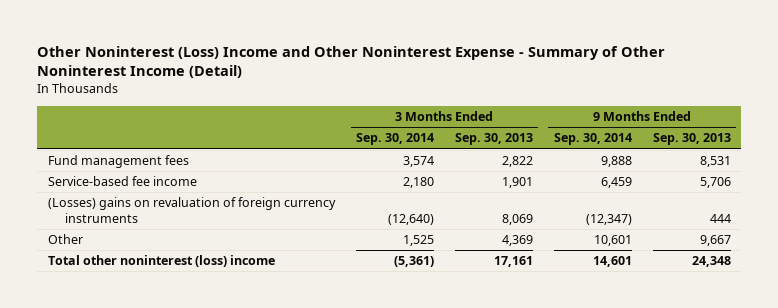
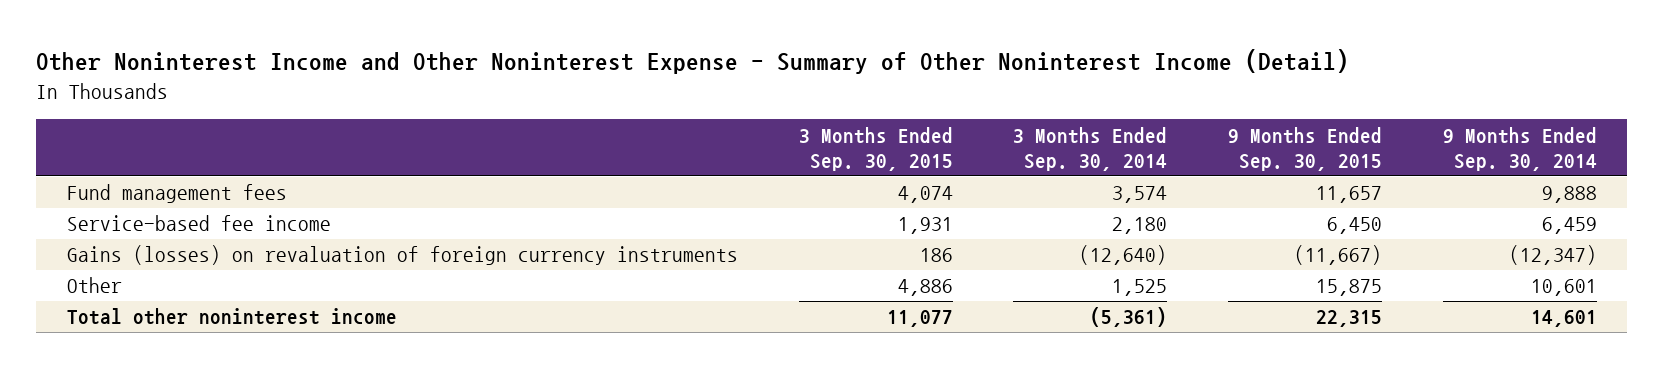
[37,45,666,79] Other Noninterest (Loss) Income and Other Noninterest Expense - Summary of Other Noninterest Income (Detail) -> [36,49,1350,75] Other Noninterest Income and Other Noninterest Expense - Summary of Other Noninterest Income (Detail)
[454,133,533,146] Sep. 30, 2013 -> none
[652,133,731,146] Sep. 30, 2013 -> none
none -> [798,126,953,172] 3 Months Ended Sep. 30, 2015
none -> [1228,126,1383,172] 9 Months Ended Sep. 30, 2015
[47,197,336,223] (Losses) gains on revaluation of foreign currency instruments -> [66,245,738,266] Gains (losses) on revaluation of foreign currency instruments
[47,255,275,268] Total other noninterest (loss) income -> [66,308,397,326] Total other noninterest income

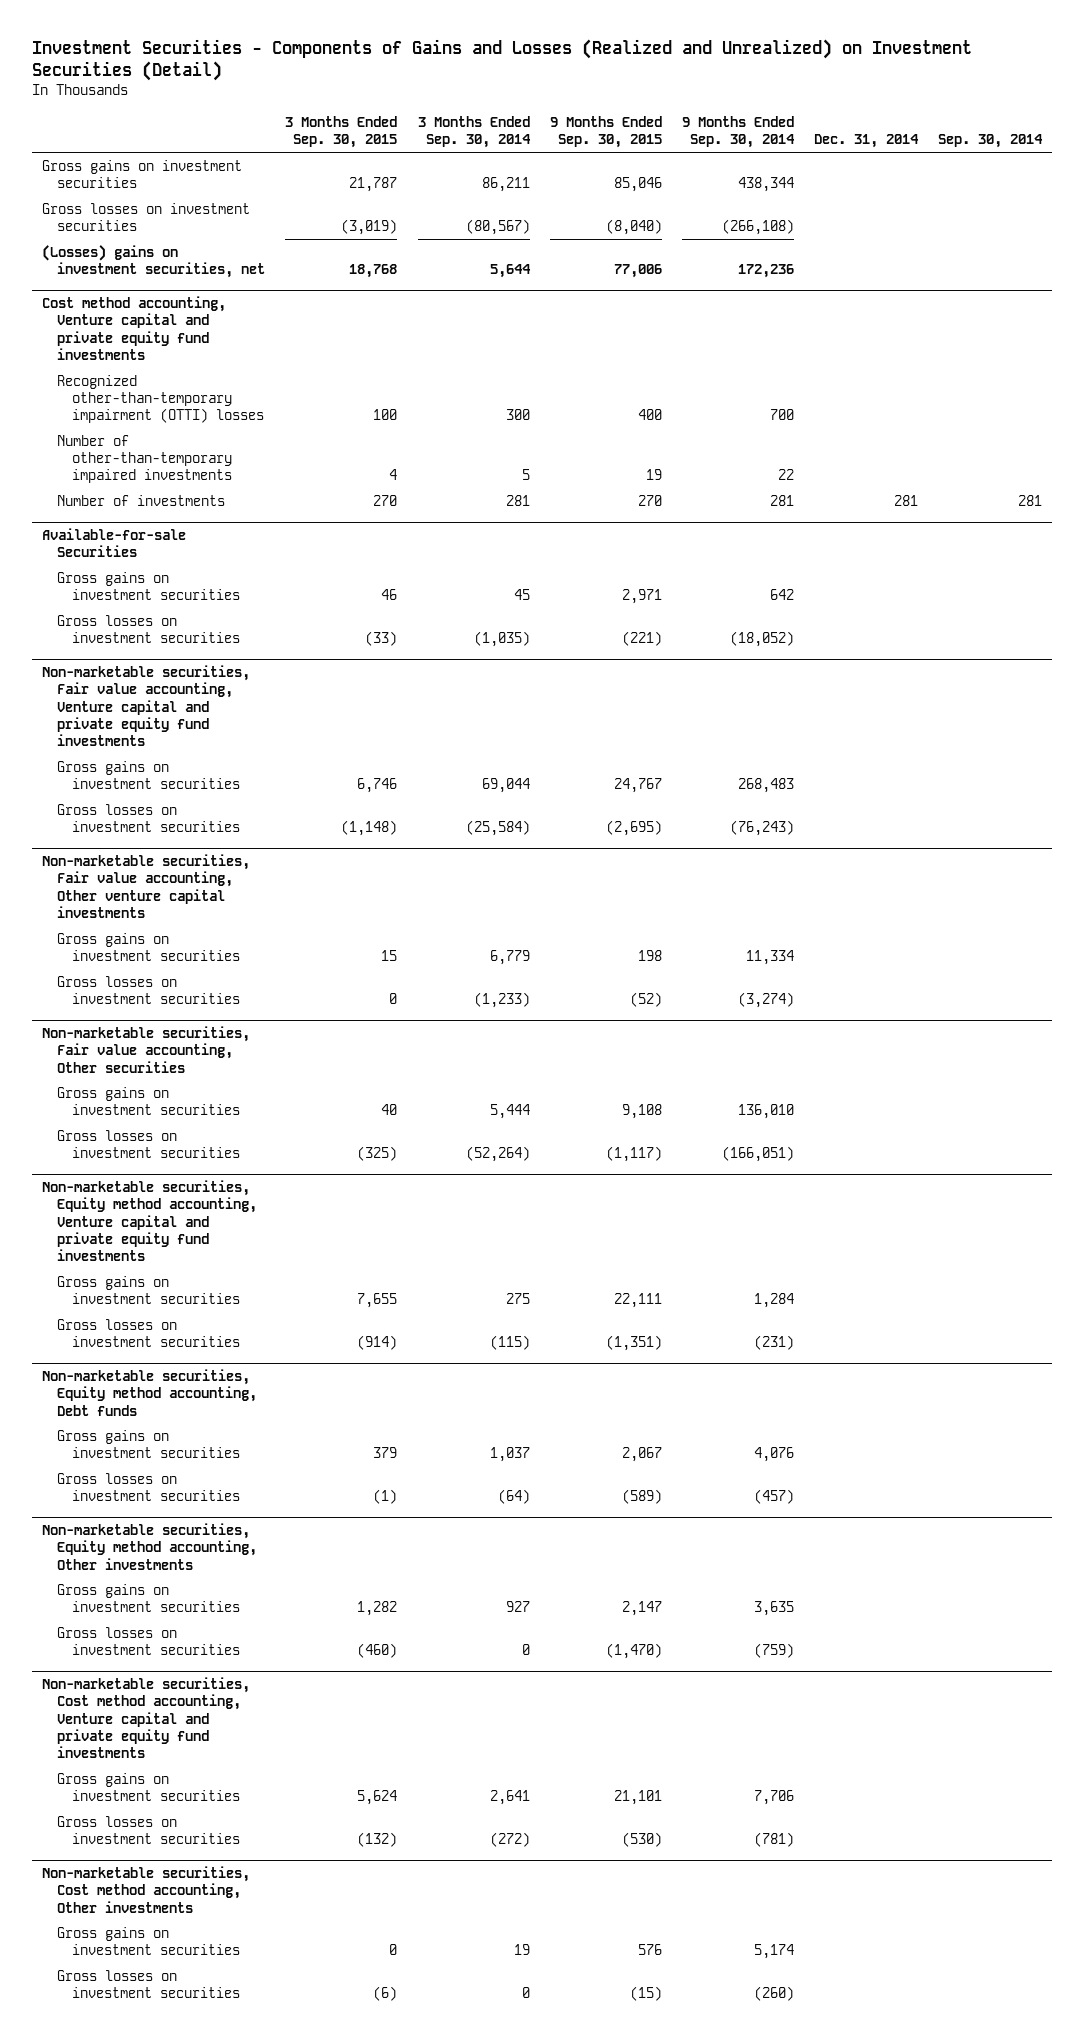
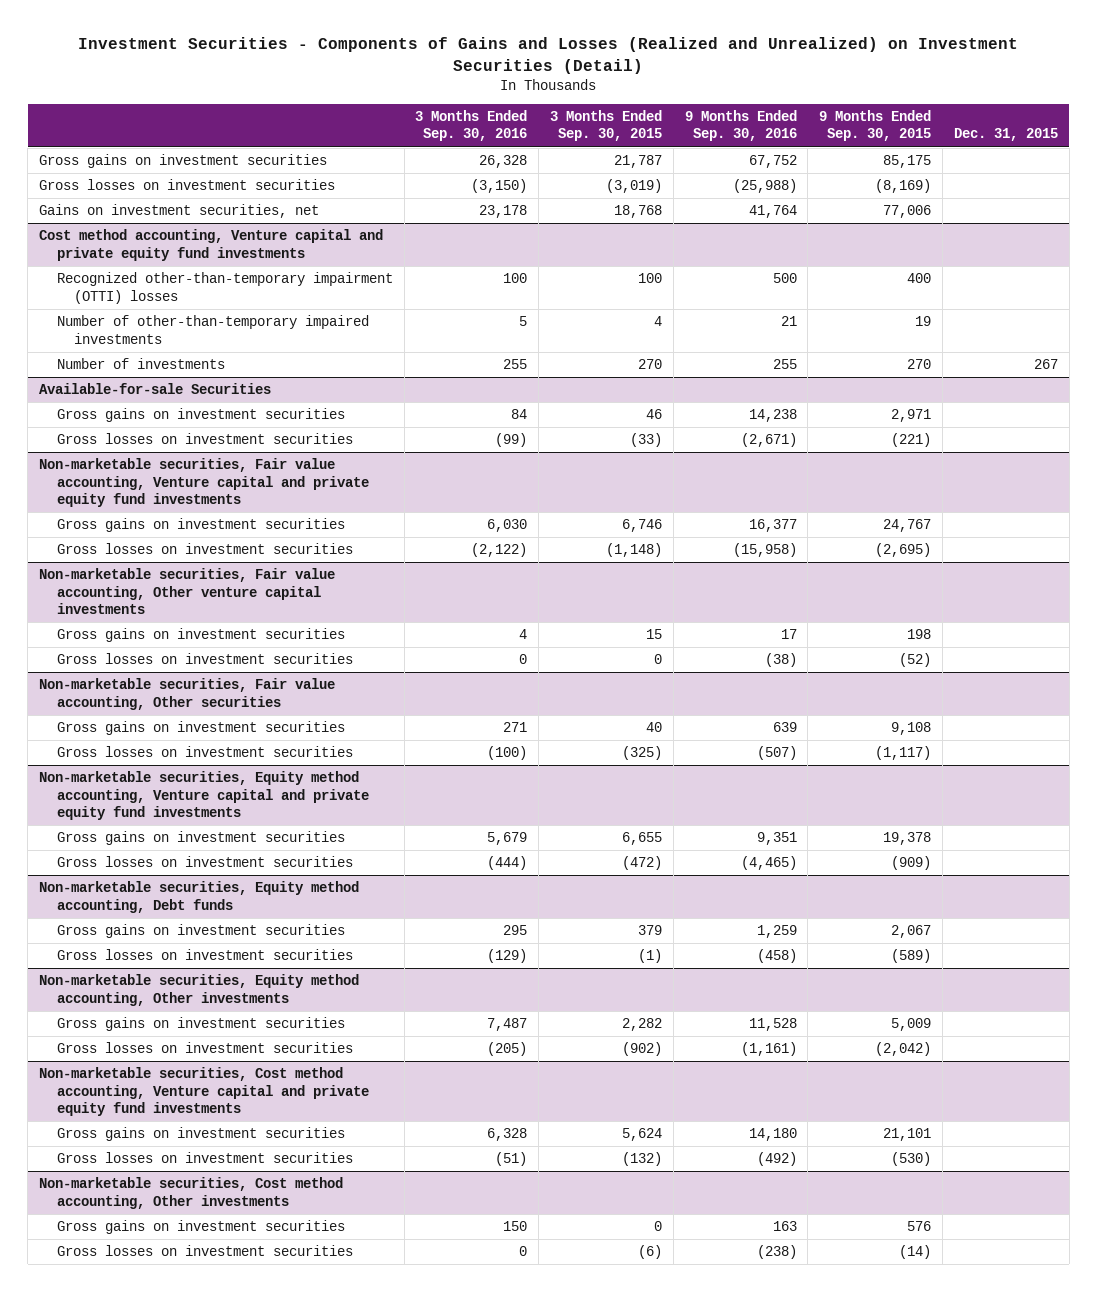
[417,116,531,149] 3 Months Ended Sep. 30, 2014 -> none
[681,116,795,149] 9 Months Ended Sep. 30, 2014 -> none
[814,134,920,149] Dec. 31, 2014 -> none
[938,134,1044,149] Sep. 30, 2014 -> none
none -> [415,110,528,142] 3 Months Ended Sep. 30, 2016
none -> [684,110,797,142] 9 Months Ended Sep. 30, 2016
none -> [953,128,1058,142] Dec. 31, 2015
[613,176,662,192] 85,046 -> [883,155,932,169] 85,175
[605,218,662,235] (8,040) -> [875,179,932,194] (8,169)
[42,244,266,278] (Losses) gains on investment securities, net -> [38,204,319,219] Gains on investment securities, net
[357,1292,398,1308] 7,655 -> [621,832,662,846] 6,655
[613,1292,662,1308] 22,111 -> [883,832,932,846] 19,378
[357,1334,398,1350] (914) -> [621,856,662,871] (472)
[605,1334,662,1351] (1,351) -> [891,856,932,871] (909)
[357,1600,398,1616] 1,282 -> [621,1018,662,1032] 2,282
[621,1600,662,1616] 2,147 -> [891,1018,932,1032] 5,009
[357,1642,398,1658] (460) -> [621,1042,662,1057] (902)
[605,1642,662,1659] (1,470) -> [875,1042,932,1057] (2,042)
[629,1985,662,2001] (15) -> [899,1245,932,1260] (14)

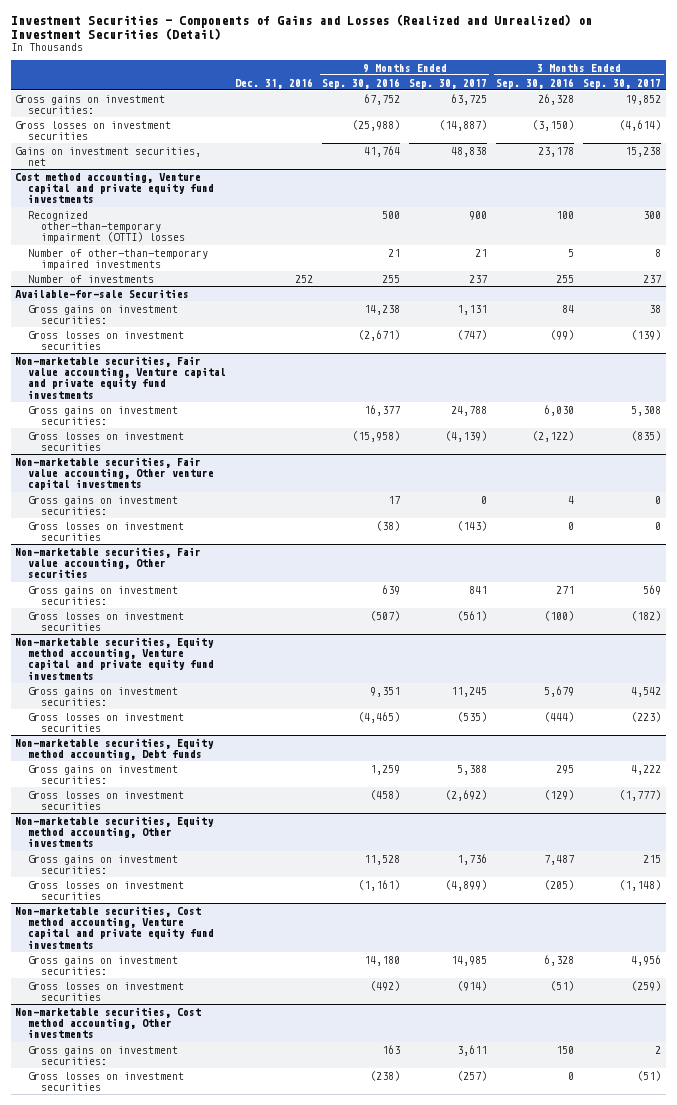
[549,110,662,142] 3 Months Ended Sep. 30, 2015 -> none
[819,110,932,142] 9 Months Ended Sep. 30, 2015 -> none
[953,128,1058,142] Dec. 31, 2015 -> none
none -> [234,77,313,89] Dec. 31, 2016
none -> [409,78,488,89] Sep. 30, 2017
none -> [583,78,662,89] Sep. 30, 2017
[38,154,327,169] Gross gains on investment securities -> [15,94,166,114] Gross gains on investment securities:
[56,408,345,423] Gross gains on investment securities -> [27,304,178,324] Gross gains on investment securities:
[56,518,345,533] Gross gains on investment securities -> [27,405,178,425] Gross gains on investment securities:
[56,628,345,643] Gross gains on investment securities -> [27,495,178,515] Gross gains on investment securities:
[56,721,345,736] Gross gains on investment securities -> [27,585,178,605] Gross gains on investment securities:
[56,831,345,846] Gross gains on investment securities -> [27,686,178,706] Gross gains on investment securities:
[56,924,345,939] Gross gains on investment securities -> [27,764,178,784] Gross gains on investment securities:
[56,1017,345,1032] Gross gains on investment securities -> [27,854,178,874] Gross gains on investment securities:
[56,1127,345,1142] Gross gains on investment securities -> [27,955,178,975] Gross gains on investment securities:
[56,1220,345,1235] Gross gains on investment securities -> [27,1045,178,1065] Gross gains on investment securities:

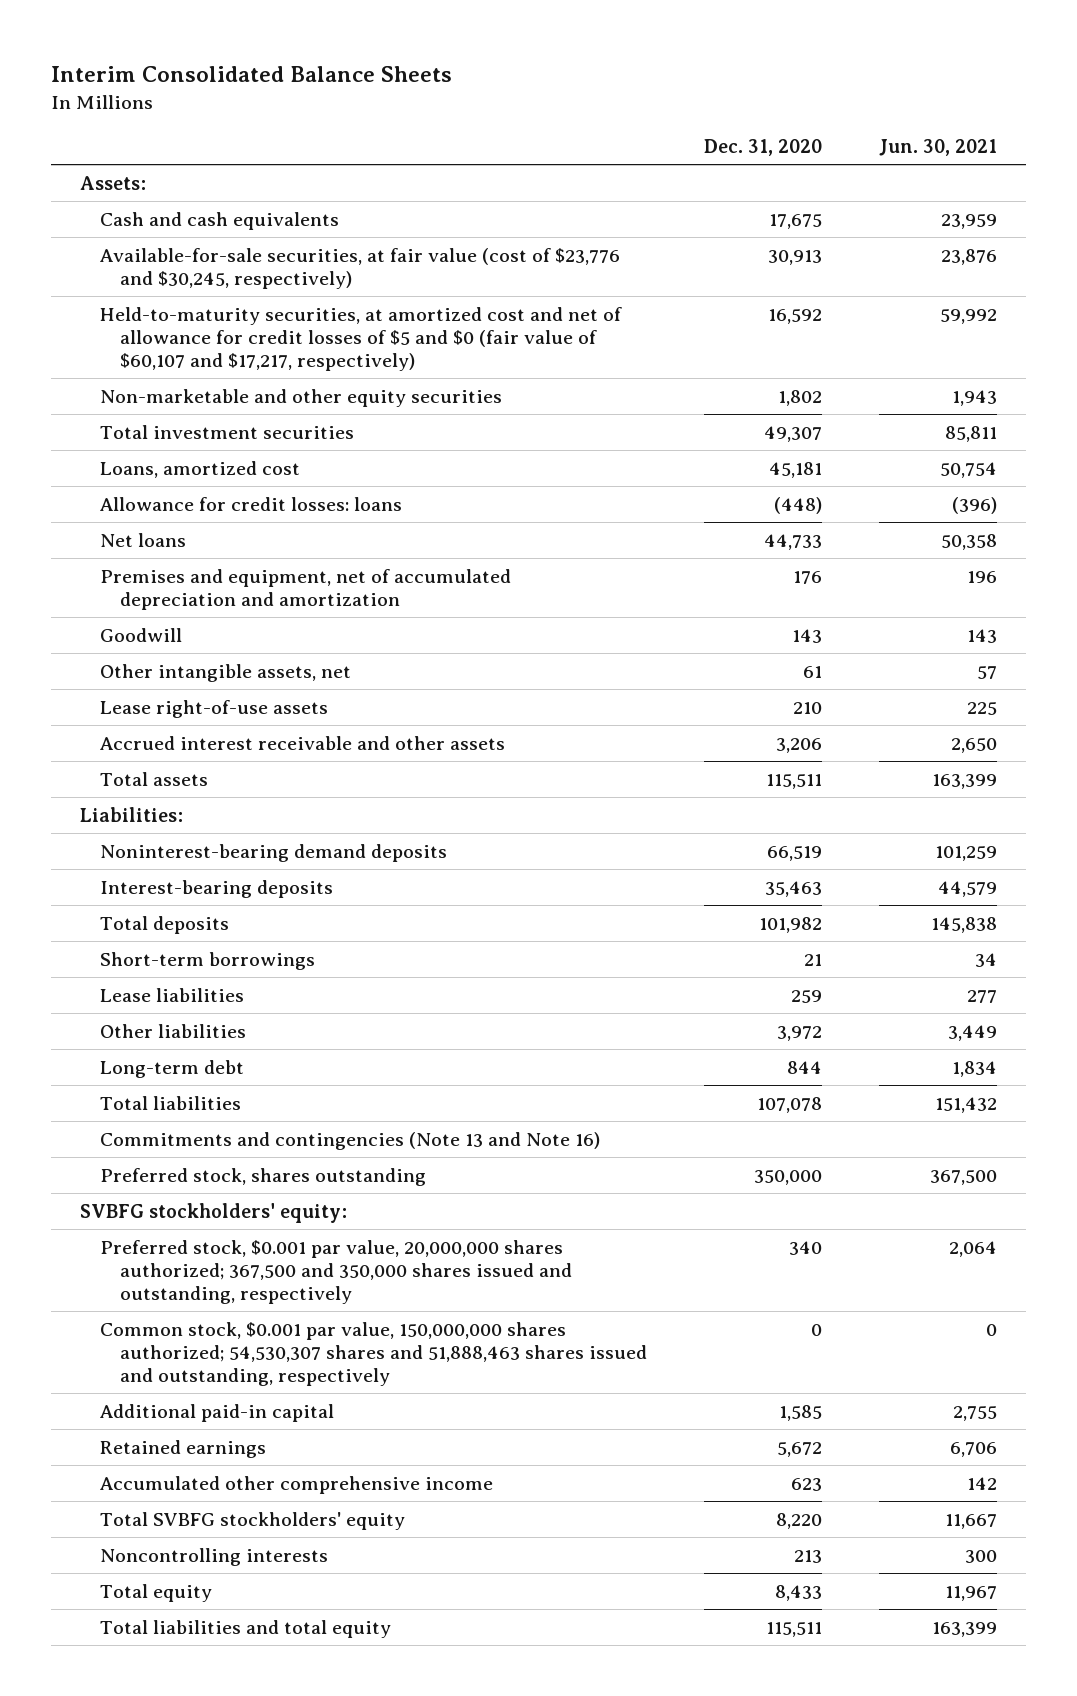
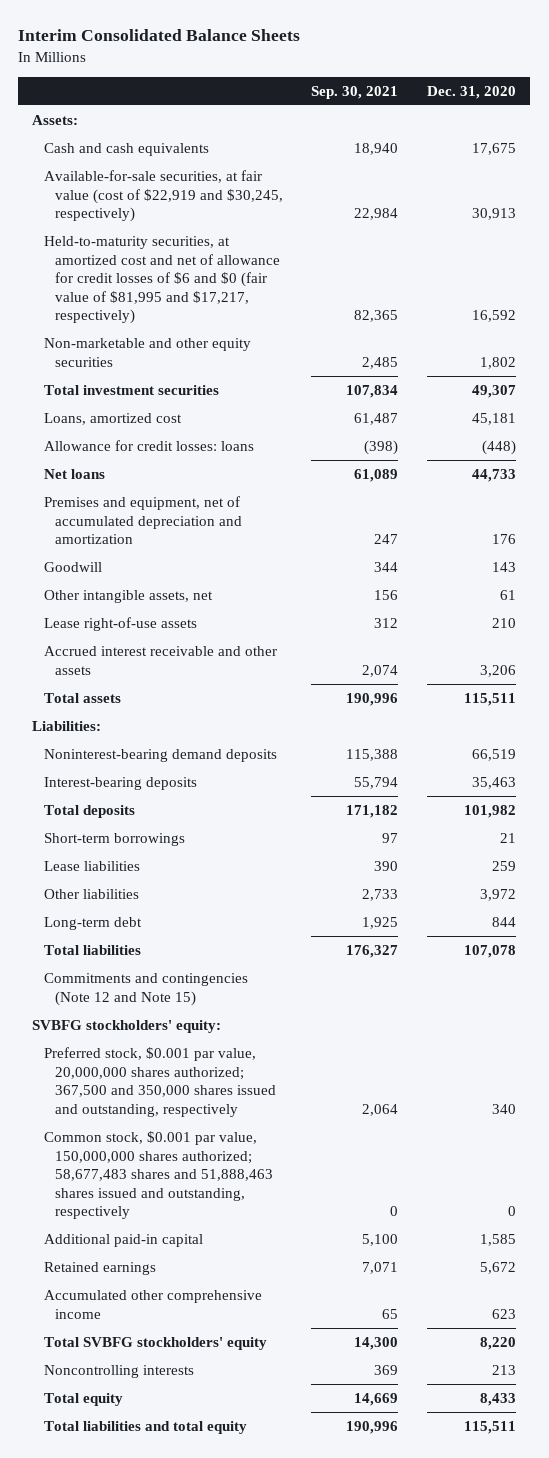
[879,139,998,157] Jun. 30, 2021 -> none
none -> [311,85,399,99] Sep. 30, 2021
[99,247,620,289] Available-for-sale securities, at fair value (cost of $23,776 and $30,245, respectively) -> [43,169,283,223] Available-for-sale securities, at fair value (cost of $22,919 and $30,245, respectively)
[99,306,622,372] Held-to-maturity securities, at amortized cost and net of allowance for credit losses of $5 and $0 (fair value of $60,107 and $17,217, respectively) -> [43,235,280,325] Held-to-maturity securities, at amortized cost and net of allowance for credit losses of $6 and $0 (fair value of $81,995 and $17,217, respectively)
[99,1167,426,1186] Preferred stock, shares outstanding -> none
[99,1131,600,1150] Commitments and contingencies (Note 13 and Note 16) -> [43,972,248,1006] Commitments and contingencies (Note 12 and Note 15)
[99,1321,647,1387] Common stock, $0.001 par value, 150,000,000 shares authorized; 54,530,307 shares and 51,888,463 shares issued and outstanding, respectively -> [43,1130,273,1220] Common stock, $0.001 par value, 150,000,000 shares authorized; 58,677,483 shares and 51,888,463 shares issued and outstanding, respectively

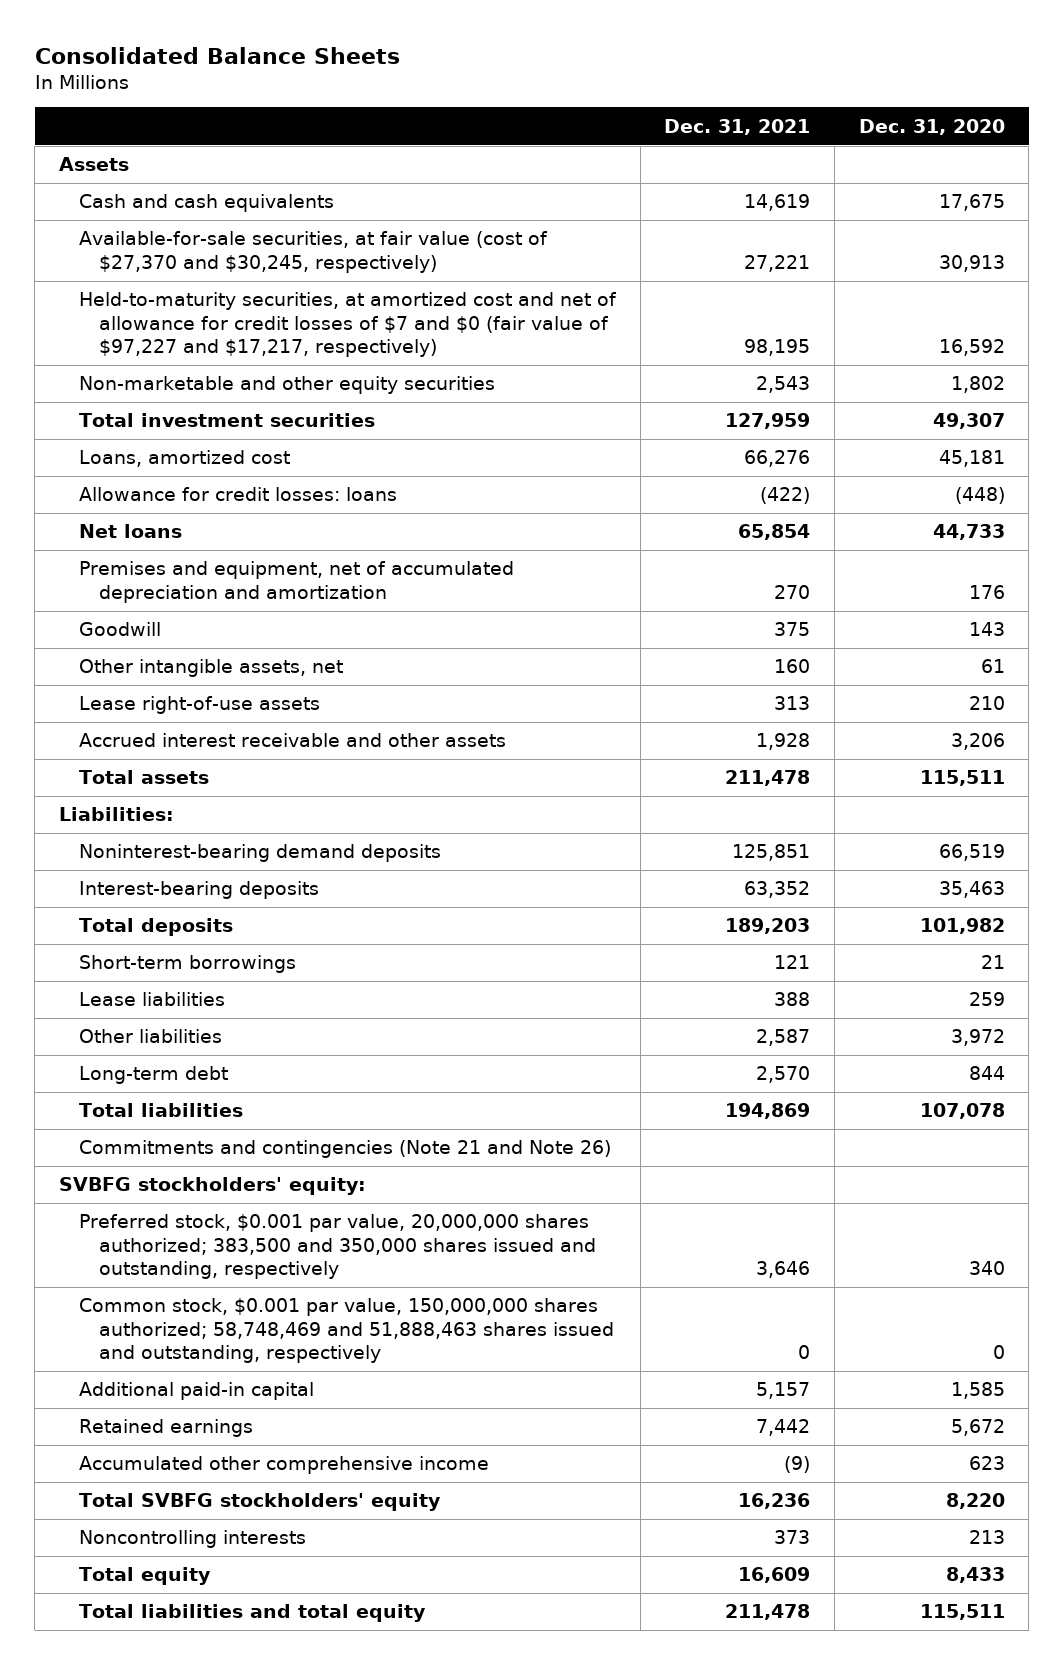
[18,29,301,42] Interim Consolidated Balance Sheets -> [34,46,400,64] Consolidated Balance Sheets
[311,85,399,99] Sep. 30, 2021 -> none
none -> [664,118,811,135] Dec. 31, 2021
[32,114,79,125] Assets: -> [58,157,129,172] Assets
[43,169,283,223] Available-for-sale securities, at fair value (cost of $22,919 and $30,245, respectively) -> [79,231,549,273] Available-for-sale securities, at fair value (cost of $27,370 and $30,245, respectively)
[43,235,280,325] Held-to-maturity securities, at amortized cost and net of allowance for credit losses of $6 and $0 (fair value of $81,995 and $17,217, respectively) -> [79,292,618,358] Held-to-maturity securities, at amortized cost and net of allowance for credit losses of $7 and $0 (fair value of $97,227 and $17,217, respectively)
[43,972,248,1006] Commitments and contingencies (Note 12 and Note 15) -> [79,1140,612,1159] Commitments and contingencies (Note 21 and Note 26)
[43,1046,276,1117] Preferred stock, $0.001 par value, 20,000,000 shares authorized; 367,500 and 350,000 shares issued and outstanding, respectively -> [79,1214,597,1280] Preferred stock, $0.001 par value, 20,000,000 shares authorized; 383,500 and 350,000 shares issued and outstanding, respectively
[43,1130,273,1220] Common stock, $0.001 par value, 150,000,000 shares authorized; 58,677,483 shares and 51,888,463 shares issued and outstanding, respectively -> [79,1298,615,1364] Common stock, $0.001 par value, 150,000,000 shares authorized; 58,748,469 and 51,888,463 shares issued and outstanding, respectively

